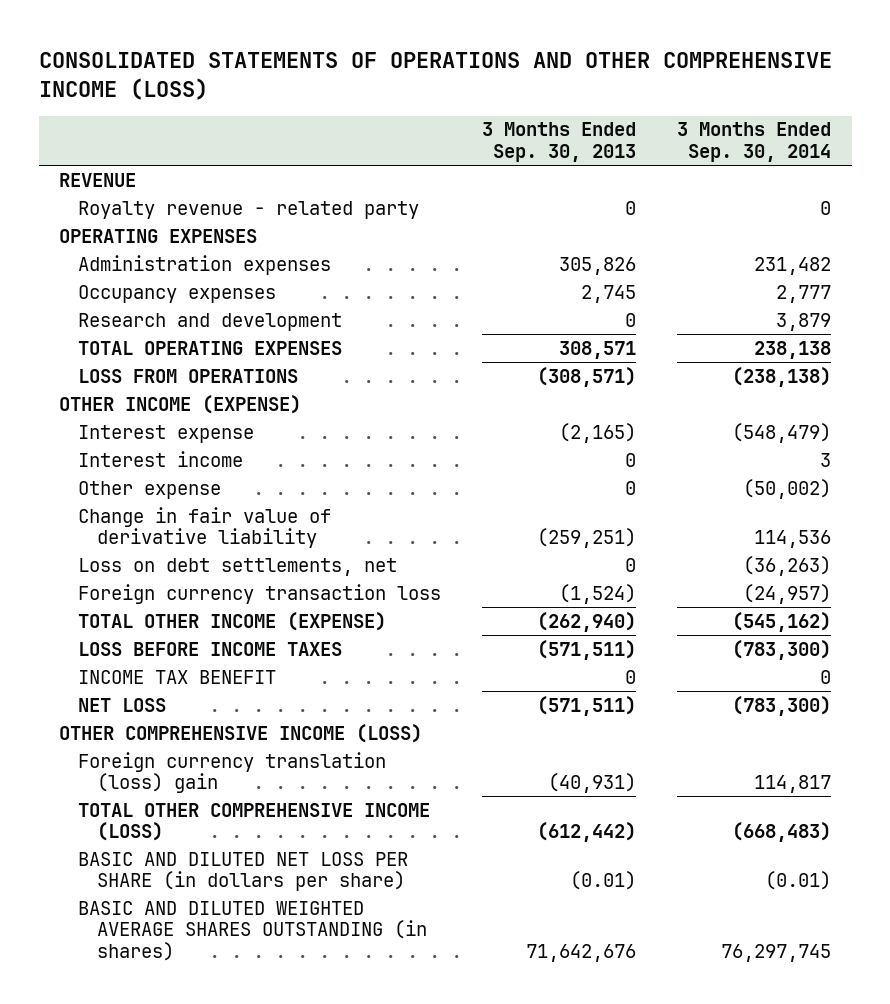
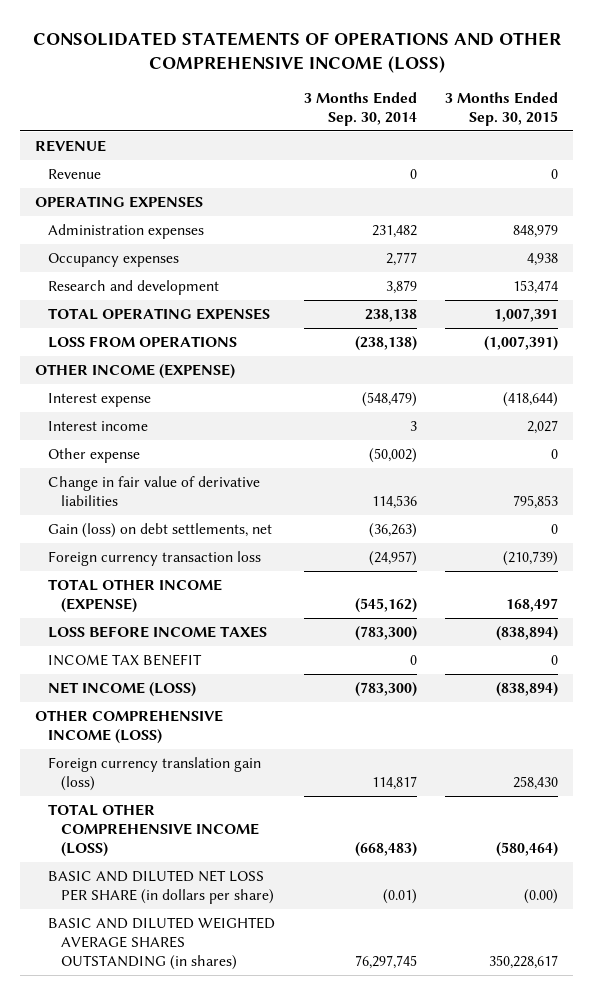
[482,122,637,163] 3 Months Ended Sep. 30, 2013 -> none
none -> [445,91,559,127] 3 Months Ended Sep. 30, 2015
[78,200,420,219] Royalty revenue - related party -> [47,168,101,179] Revenue
[78,506,332,549] Change in fair value of derivative liability -> [47,475,260,507] Change in fair value of derivative liabilities
[78,557,398,576] Loss on debt settlements, net -> [47,522,272,538] Gain (loss) on debt settlements, net
[78,697,167,712] NET LOSS -> [47,681,196,697] NET INCOME (LOSS)
[78,751,387,794] Foreign currency translation (loss) gain -> [47,756,261,792] Foreign currency translation gain (loss)

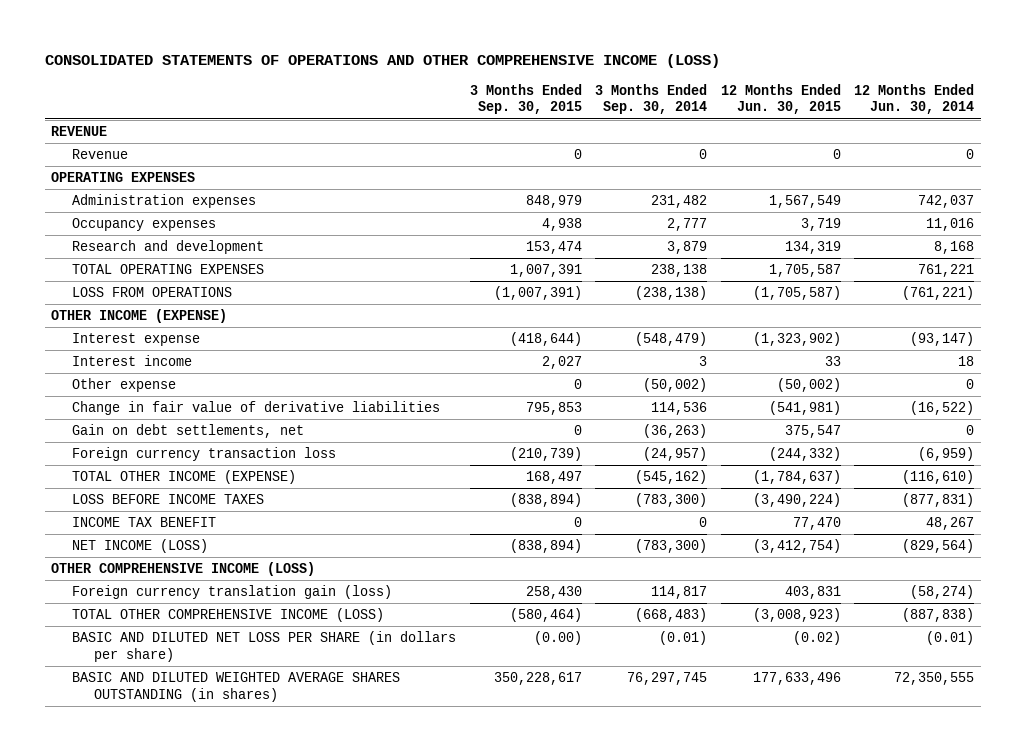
none -> [720,83,841,115] 12 Months Ended Jun. 30, 2015
none -> [854,83,975,115] 12 Months Ended Jun. 30, 2014
[47,522,272,538] Gain (loss) on debt settlements, net -> [72,423,305,438] Gain on debt settlements, net

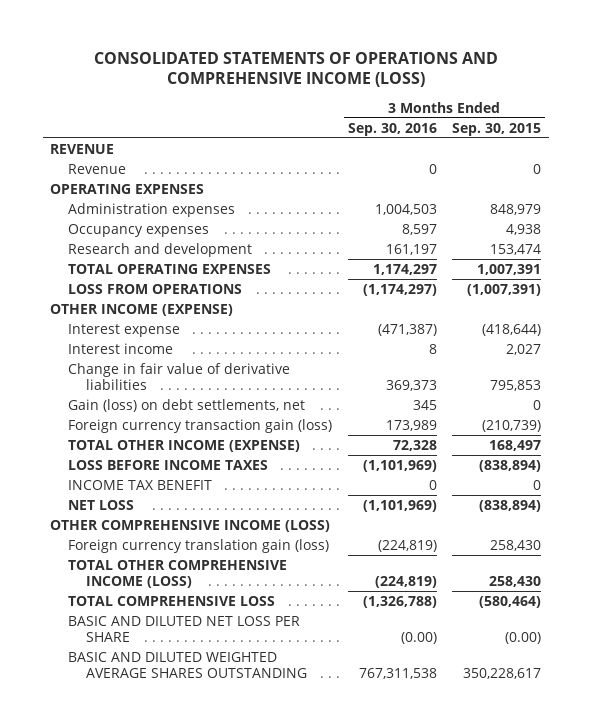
[44,54,720,69] CONSOLIDATED STATEMENTS OF OPERATIONS AND OTHER COMPREHENSIVE INCOME (LOSS) -> [93,51,498,88] CONSOLIDATED STATEMENTS OF OPERATIONS AND COMPREHENSIVE INCOME (LOSS)
[595,83,708,115] 3 Months Ended Sep. 30, 2014 -> none
[720,83,841,115] 12 Months Ended Jun. 30, 2015 -> none
[854,83,975,115] 12 Months Ended Jun. 30, 2014 -> none
none -> [347,122,437,136] Sep. 30, 2016
[72,377,177,392] Other expense -> none
[72,423,305,438] Gain on debt settlements, net -> [68,398,306,412] Gain (loss) on debt settlements, net
[72,446,337,461] Foreign currency transaction loss -> [68,418,333,433] Foreign currency transaction gain (loss)
[72,538,209,553] NET INCOME (LOSS) -> [68,499,135,510] NET LOSS
[509,607,582,622] (580,464) -> [489,575,542,587] 258,430
none -> [68,595,276,606] TOTAL COMPREHENSIVE LOSS
[72,630,457,662] BASIC AND DILUTED NET LOSS PER SHARE (in dollars per share) -> [68,615,301,642] BASIC AND DILUTED NET LOSS PER SHARE
[72,671,401,702] BASIC AND DILUTED WEIGHTED AVERAGE SHARES OUTSTANDING (in shares) -> [68,651,307,678] BASIC AND DILUTED WEIGHTED AVERAGE SHARES OUTSTANDING

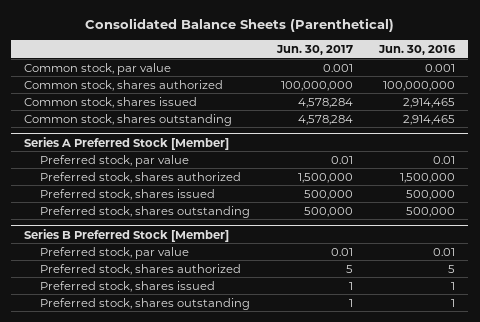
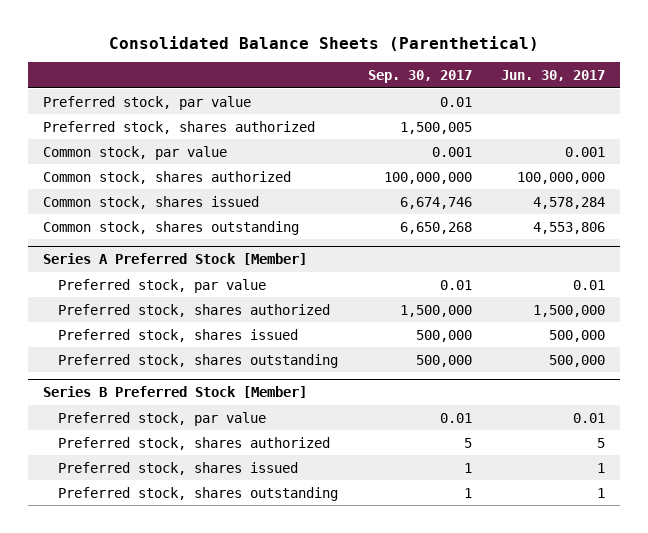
[378,45,457,56] Jun. 30, 2016 -> none
none -> [367,70,472,84] Sep. 30, 2017
none -> [42,95,251,110] Preferred stock, par value
none -> [42,120,315,134] Preferred stock, shares authorized
[297,114,353,125] 4,578,284 -> [532,221,605,234] 4,553,806

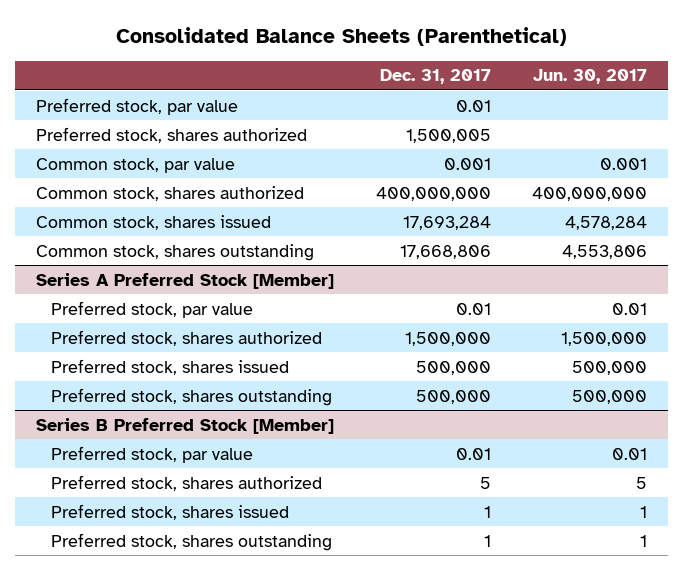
[367,70,472,84] Sep. 30, 2017 -> none
none -> [379,69,491,85] Dec. 31, 2017
[516,171,605,184] 100,000,000 -> [531,186,647,201] 400,000,000

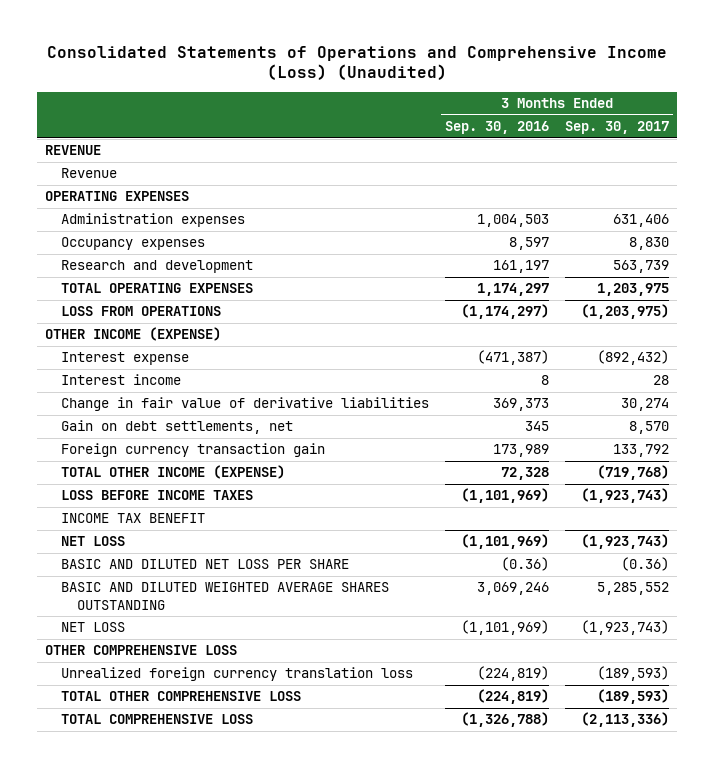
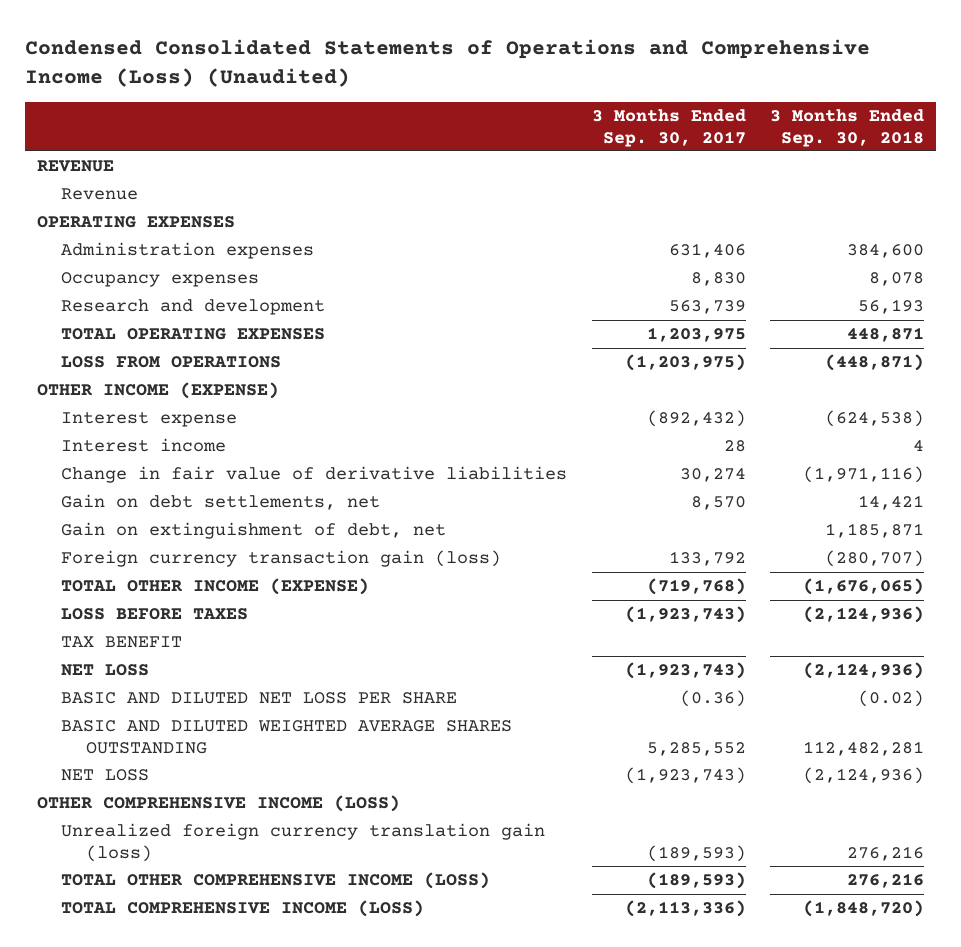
[46,45,667,81] Consolidated Statements of Operations and Comprehensive Income (Loss) (Unaudited) -> [24,38,870,87] Condensed Consolidated Statements of Operations and Comprehensive Income (Loss) (Unaudited)
[444,121,549,135] Sep. 30, 2016 -> none
none -> [769,108,924,147] 3 Months Ended Sep. 30, 2018
none -> [61,522,447,540] Gain on extinguishment of debt, net
[60,443,325,458] Foreign currency transaction gain -> [61,550,502,568] Foreign currency transaction gain (loss)
[60,490,253,501] LOSS BEFORE INCOME TAXES -> [61,608,249,621] LOSS BEFORE TAXES
[60,513,205,524] INCOME TAX BENEFIT -> [61,636,183,649] TAX BENEFIT
[44,645,237,656] OTHER COMPREHENSIVE LOSS -> [36,795,400,813] OTHER COMPREHENSIVE INCOME (LOSS)
[60,667,413,682] Unrealized foreign currency translation loss -> [61,823,546,863] Unrealized foreign currency translation gain (loss)
[60,691,301,702] TOTAL OTHER COMPREHENSIVE LOSS -> [61,872,491,890] TOTAL OTHER COMPREHENSIVE INCOME (LOSS)
[60,714,253,725] TOTAL COMPREHENSIVE LOSS -> [61,900,425,918] TOTAL COMPREHENSIVE INCOME (LOSS)

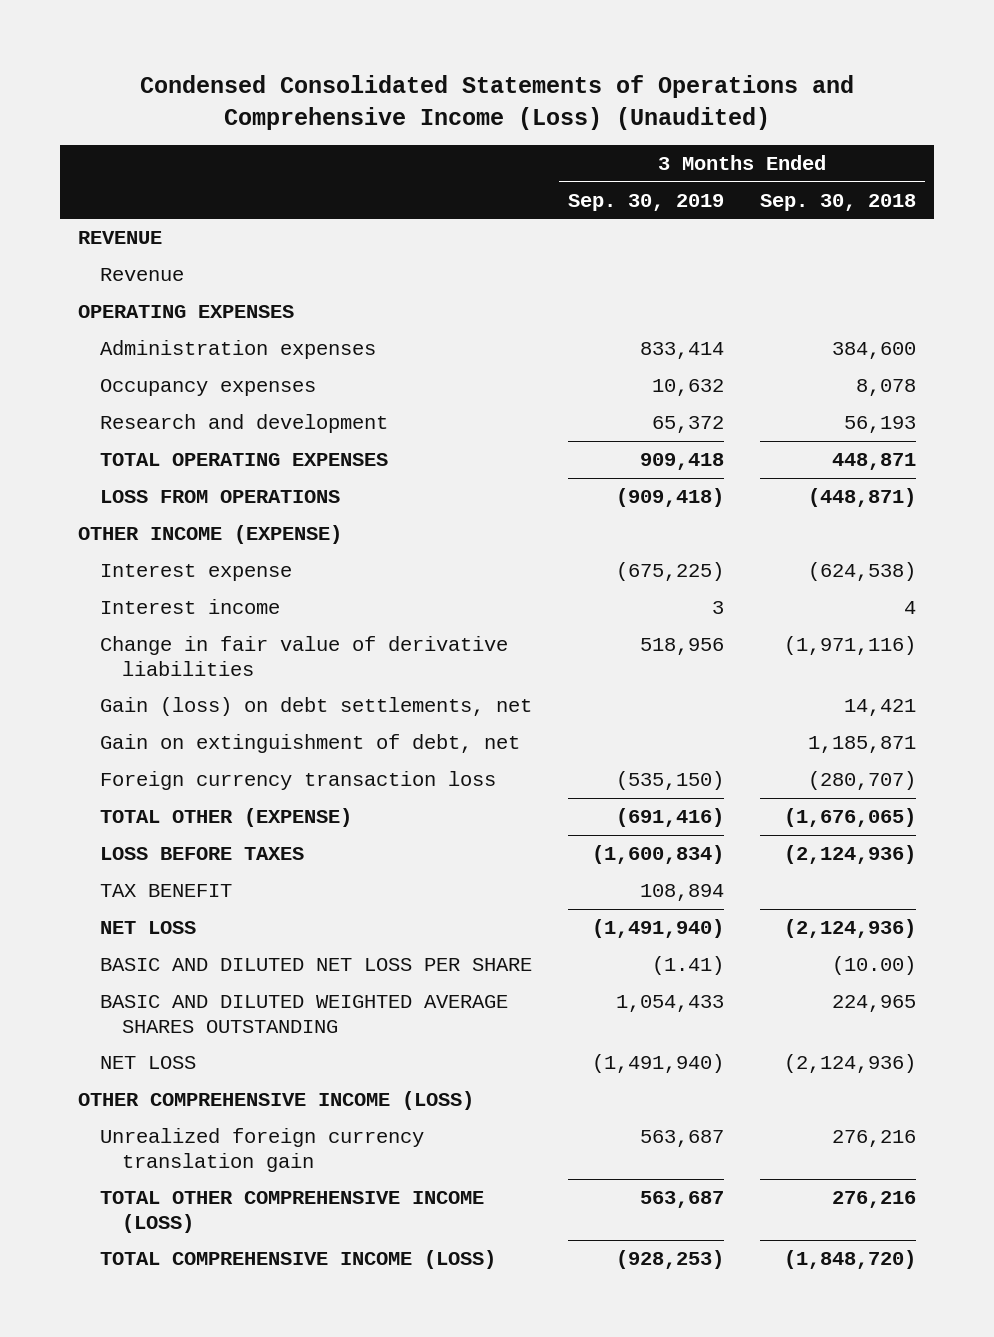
[591,108,746,147] 3 Months Ended Sep. 30, 2017 -> none
none -> [568,193,725,211] Sep. 30, 2019
[61,494,381,511] Gain on debt settlements, net -> [100,697,533,717] Gain (loss) on debt settlements, net
[61,550,502,568] Foreign currency transaction gain (loss) -> [100,771,497,791] Foreign currency transaction loss
[61,578,370,596] TOTAL OTHER INCOME (EXPENSE) -> [100,808,353,828] TOTAL OTHER (EXPENSE)
[857,690,924,708] (0.02) -> [831,956,916,976] (10.00)
[802,741,924,757] 112,482,281 -> [831,995,916,1013] 224,965
[61,823,546,863] Unrealized foreign currency translation gain (loss) -> [100,1128,425,1172] Unrealized foreign currency translation gain

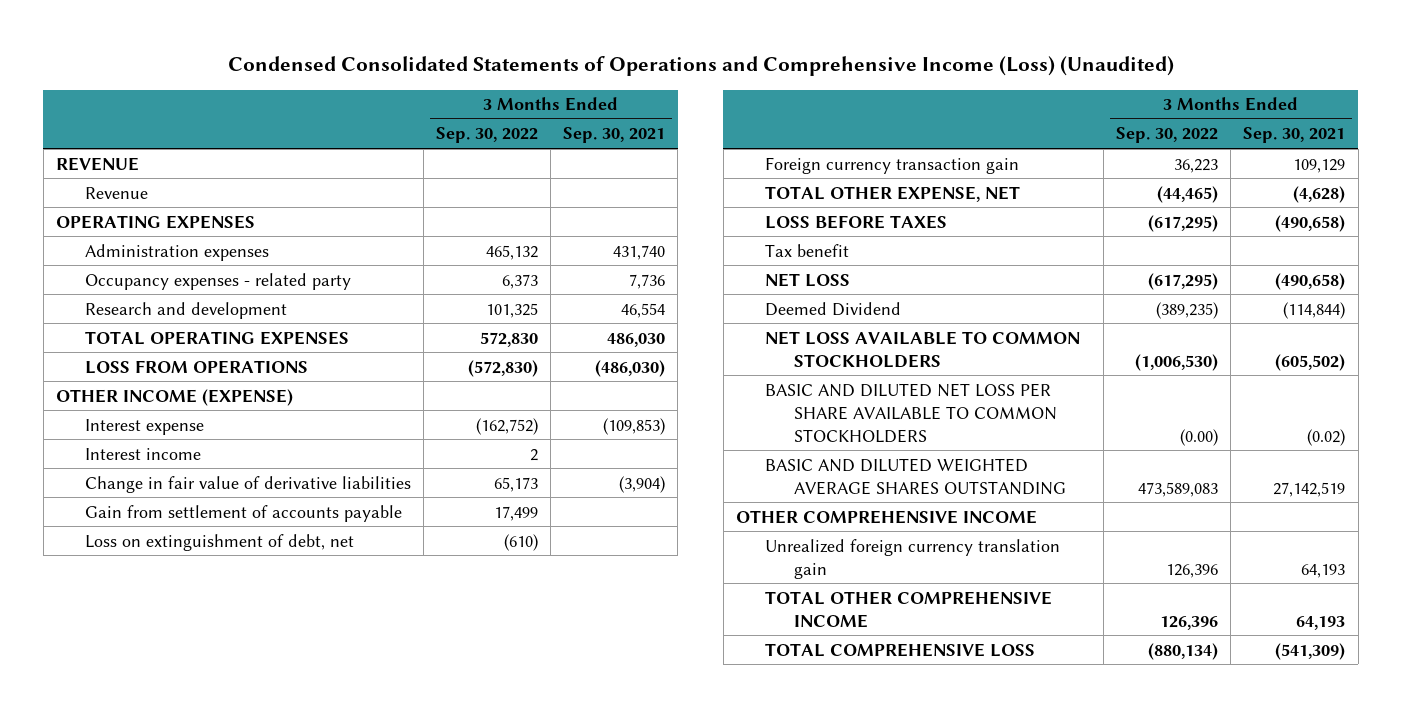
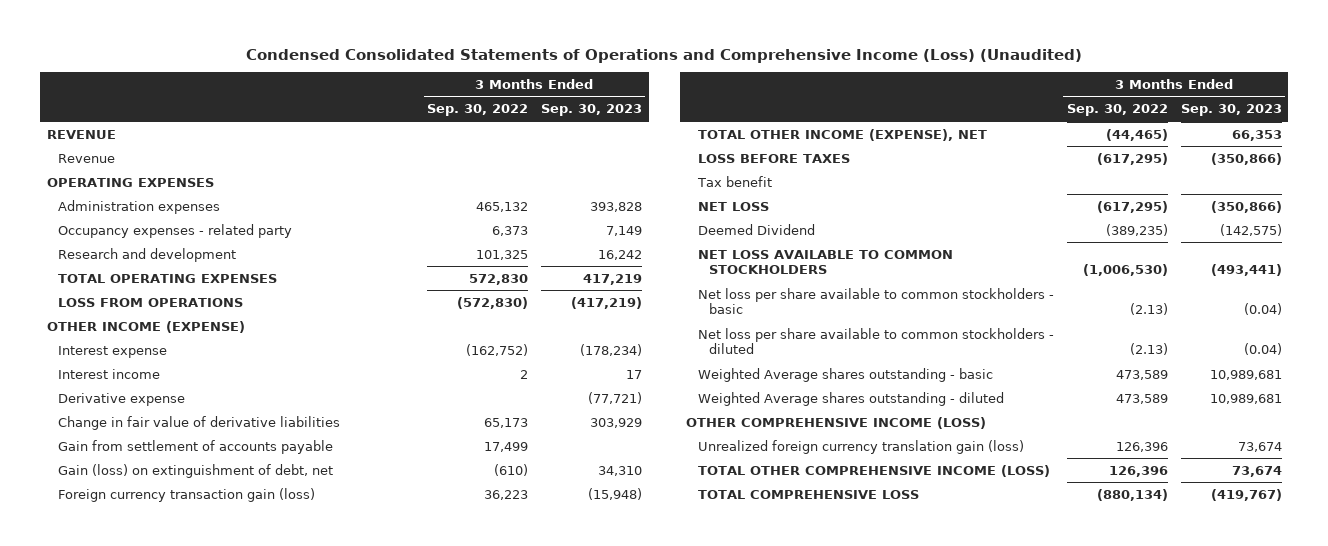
[563,127,666,144] Sep. 30, 2021 -> none
none -> [541,104,643,117] Sep. 30, 2023
none -> [57,392,185,406] Derivative expense
[84,533,354,551] Loss on extinguishment of debt, net -> [57,463,333,478] Gain (loss) on extinguishment of debt, net
[764,156,1019,174] Foreign currency transaction gain -> [57,487,315,502] Foreign currency transaction gain (loss)
[764,185,1020,202] TOTAL OTHER EXPENSE, NET -> [697,128,987,141] TOTAL OTHER INCOME (EXPENSE), NET
[764,382,1057,443] BASIC AND DILUTED NET LOSS PER SHARE AVAILABLE TO COMMON STOCKHOLDERS -> [697,287,1054,314] Net loss per share available to common stockholders - basic
[1180,428,1219,446] (0.00) -> [1129,302,1168,315] (2.13)
none -> [697,327,1054,354] Net loss per share available to common stockholders - diluted
[764,457,1066,495] BASIC AND DILUTED WEIGHTED AVERAGE SHARES OUTSTANDING -> [697,367,993,382] Weighted Average shares outstanding - basic
[1138,481,1219,497] 473,589,083 -> [1115,369,1168,380] 473,589
none -> [697,391,1004,406] Weighted Average shares outstanding - diluted
[736,509,1038,524] OTHER COMPREHENSIVE INCOME -> [686,416,987,429] OTHER COMPREHENSIVE INCOME (LOSS)
[764,538,1060,579] Unrealized foreign currency translation gain -> [697,439,1024,454] Unrealized foreign currency translation gain (loss)
[764,590,1052,628] TOTAL OTHER COMPREHENSIVE INCOME -> [697,464,1050,477] TOTAL OTHER COMPREHENSIVE INCOME (LOSS)

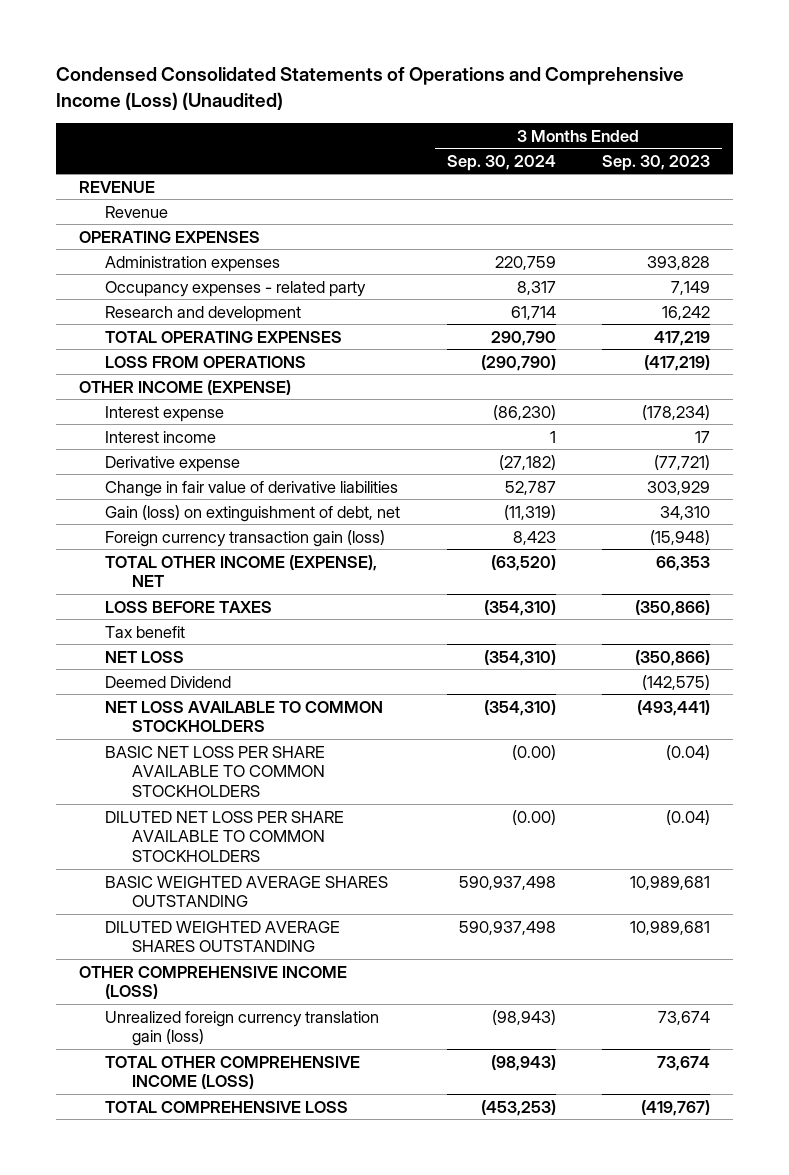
[426,104,528,117] Sep. 30, 2022 -> none
none -> [446,154,556,171] Sep. 30, 2024
[57,439,333,454] Gain from settlement of accounts payable -> none
[697,287,1054,314] Net loss per share available to common stockholders - basic -> [105,745,326,798] BASIC NET LOSS PER SHARE AVAILABLE TO COMMON STOCKHOLDERS
[697,327,1054,354] Net loss per share available to common stockholders - diluted -> [105,810,345,863] DILUTED NET LOSS PER SHARE AVAILABLE TO COMMON STOCKHOLDERS
[697,367,993,382] Weighted Average shares outstanding - basic -> [105,875,389,908] BASIC WEIGHTED AVERAGE SHARES OUTSTANDING
[697,391,1004,406] Weighted Average shares outstanding - diluted -> [105,920,341,953] DILUTED WEIGHTED AVERAGE SHARES OUTSTANDING

